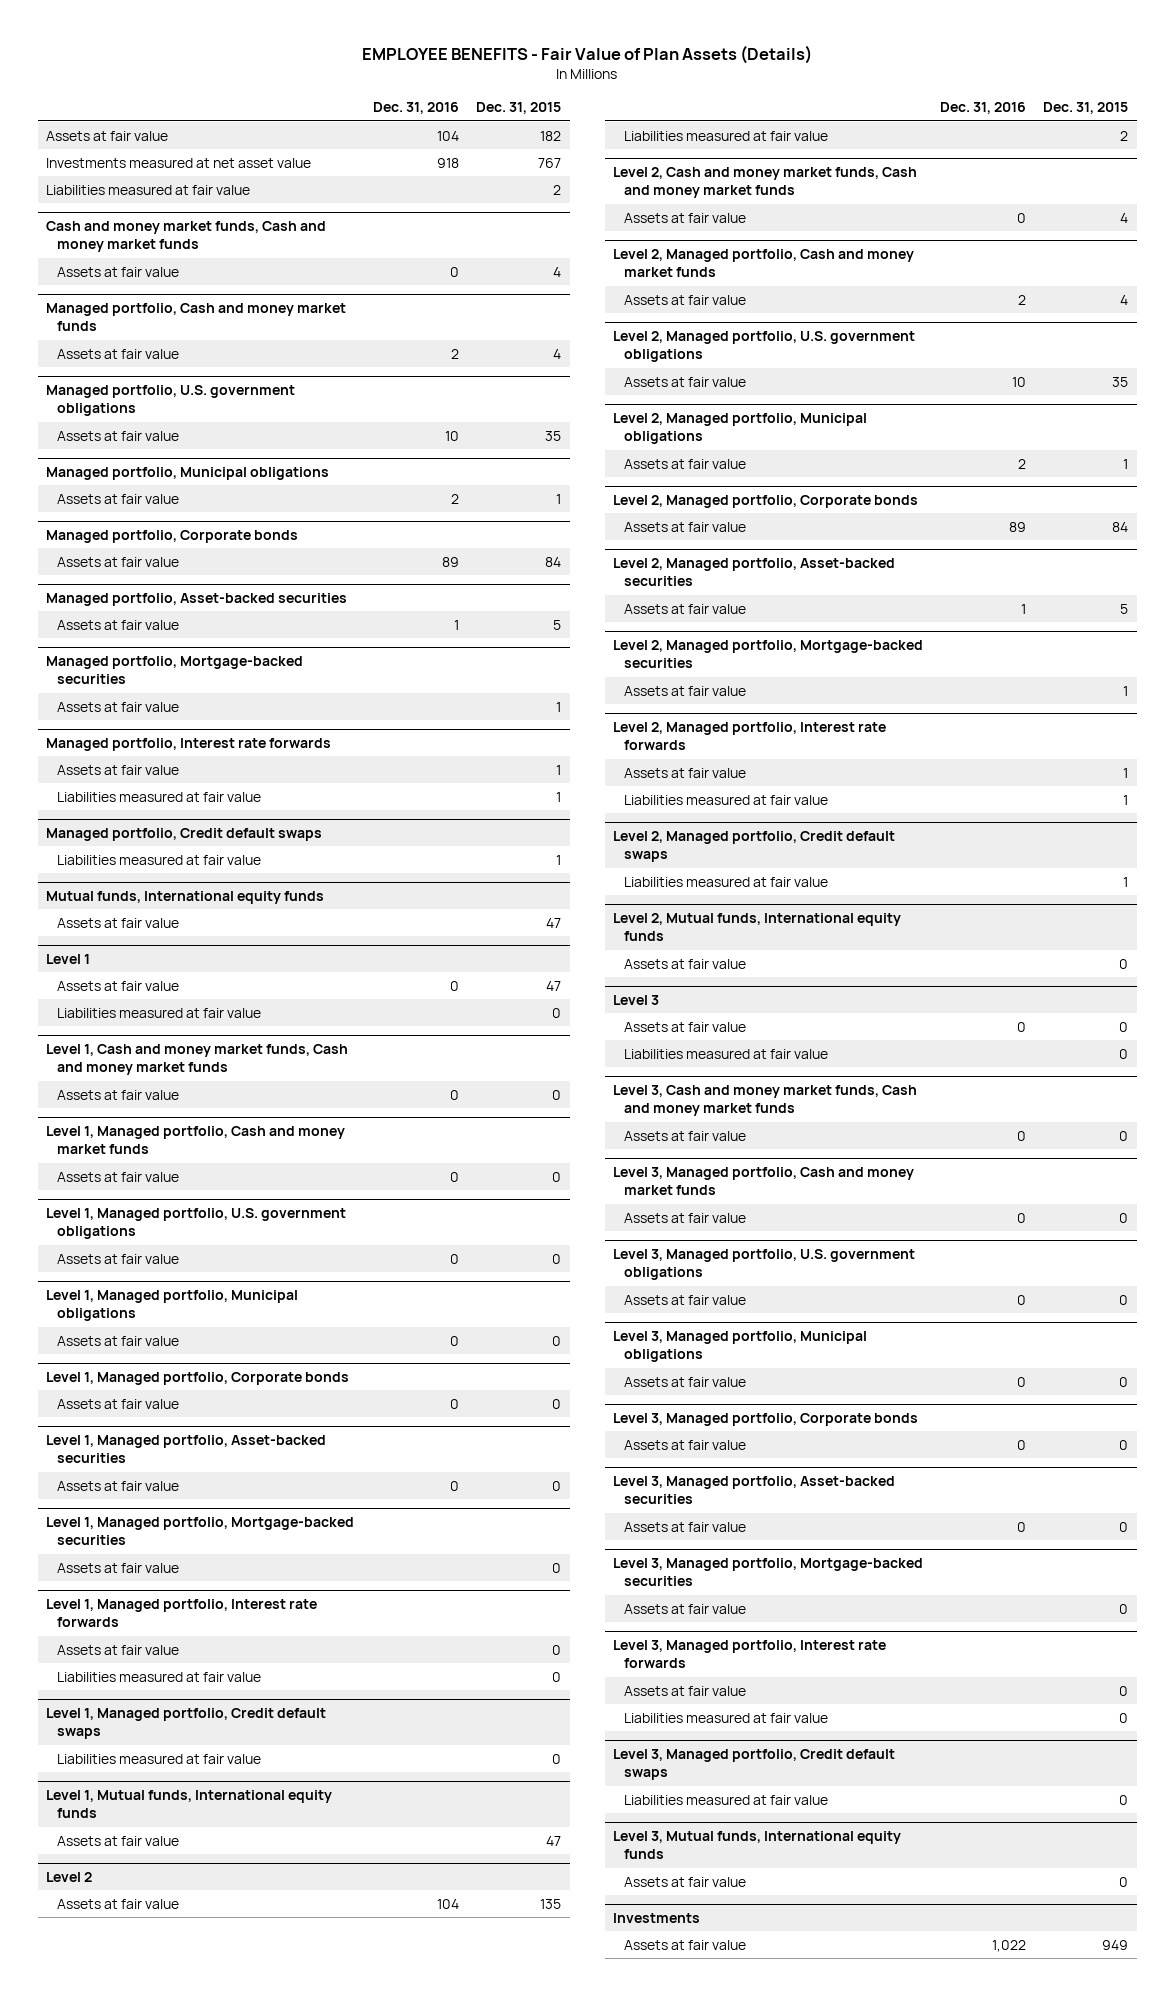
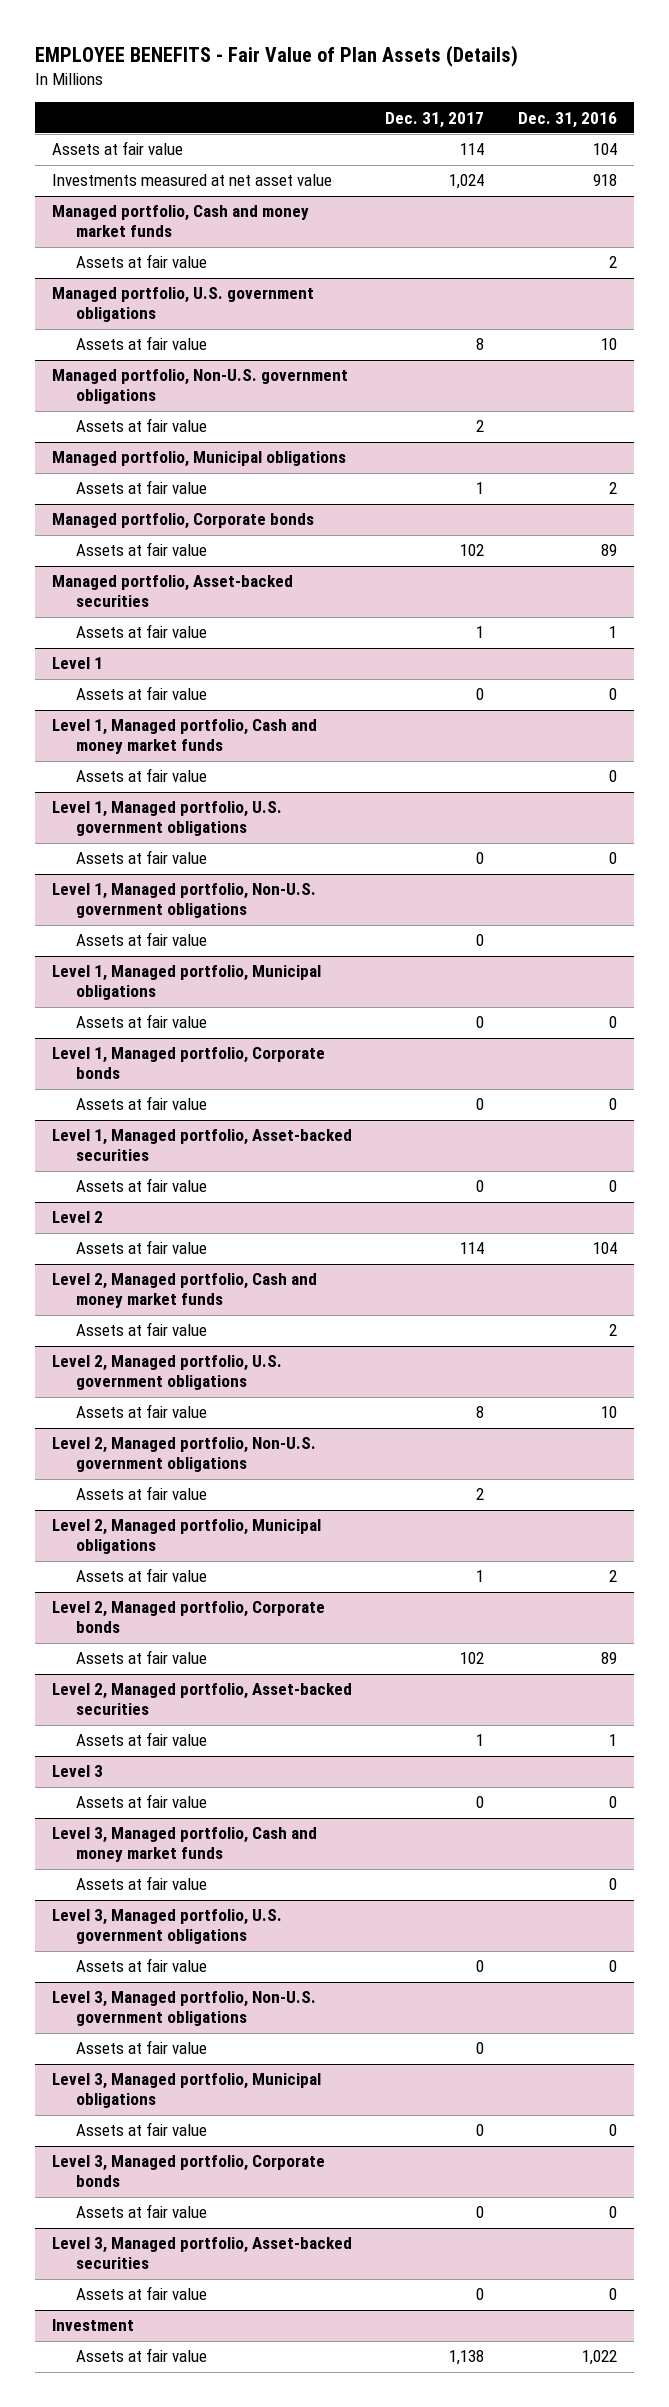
[476,102,562,115] Dec. 31, 2015 -> none
none -> [385,111,485,128] Dec. 31, 2017
[46,184,251,195] Liabilities measured at fair value -> none
[46,221,327,253] Cash and money market funds, Cash and money market funds -> none
[56,266,179,277] Assets at fair value -> none
none -> [51,369,348,405] Managed portfolio, Non-U.S. government obligations
none -> [75,418,207,433] Assets at fair value
[46,656,304,685] Managed portfolio, Mortgage-backed securities -> none
[56,701,179,712] Assets at fair value -> none
[46,738,332,752] Managed portfolio, Interest rate forwards -> none
[56,764,179,775] Assets at fair value -> none
[56,791,261,802] Liabilities measured at fair value -> none
[46,828,323,842] Managed portfolio, Credit default swaps -> none
[56,854,261,865] Liabilities measured at fair value -> none
[46,891,325,905] Mutual funds, International equity funds -> none
[56,917,179,928] Assets at fair value -> none
[56,1007,261,1018] Liabilities measured at fair value -> none
[46,1044,349,1076] Level 1, Cash and money market funds, Cash and money market funds -> none
[56,1089,179,1100] Assets at fair value -> none
none -> [51,883,316,919] Level 1, Managed portfolio, Non-U.S. government obligations
none -> [75,932,207,947] Assets at fair value
[46,1517,355,1546] Level 1, Managed portfolio, Mortgage-backed securities -> none
[56,1562,179,1573] Assets at fair value -> none
[46,1599,318,1628] Level 1, Managed portfolio, Interest rate forwards -> none
[56,1644,179,1655] Assets at fair value -> none
[56,1671,261,1682] Liabilities measured at fair value -> none
[46,1708,327,1740] Level 1, Managed portfolio, Credit default swaps -> none
[56,1753,261,1764] Liabilities measured at fair value -> none
[46,1790,333,1819] Level 1, Mutual funds, International equity funds -> none
[56,1835,179,1846] Assets at fair value -> none
[624,130,829,141] Liabilities measured at fair value -> none
[613,167,918,199] Level 2, Cash and money market funds, Cash and money market funds -> none
[624,212,747,223] Assets at fair value -> none
none -> [51,1437,316,1473] Level 2, Managed portfolio, Non-U.S. government obligations
none -> [75,1486,207,1501] Assets at fair value
[613,640,924,669] Level 2, Managed portfolio, Mortgage-backed securities -> none
[624,685,747,696] Assets at fair value -> none
[613,722,887,751] Level 2, Managed portfolio, Interest rate forwards -> none
[624,767,747,778] Assets at fair value -> none
[624,794,829,805] Liabilities measured at fair value -> none
[613,831,896,863] Level 2, Managed portfolio, Credit default swaps -> none
[624,876,829,887] Liabilities measured at fair value -> none
[613,913,902,942] Level 2, Mutual funds, International equity funds -> none
[624,958,747,969] Assets at fair value -> none
[624,1048,829,1059] Liabilities measured at fair value -> none
[613,1085,918,1117] Level 3, Cash and money market funds, Cash and money market funds -> none
[624,1130,747,1141] Assets at fair value -> none
none -> [51,1991,316,2027] Level 3, Managed portfolio, Non-U.S. government obligations
none -> [75,2040,207,2055] Assets at fair value
[613,1558,924,1587] Level 3, Managed portfolio, Mortgage-backed securities -> none
[624,1603,747,1614] Assets at fair value -> none
[613,1640,887,1669] Level 3, Managed portfolio, Interest rate forwards -> none
[624,1685,747,1696] Assets at fair value -> none
[624,1712,829,1723] Liabilities measured at fair value -> none
[613,1749,896,1781] Level 3, Managed portfolio, Credit default swaps -> none
[624,1794,829,1805] Liabilities measured at fair value -> none
[613,1831,902,1860] Level 3, Mutual funds, International equity funds -> none
[624,1876,747,1887] Assets at fair value -> none
[613,1913,701,1924] Investments -> [51,2319,134,2332] Investment

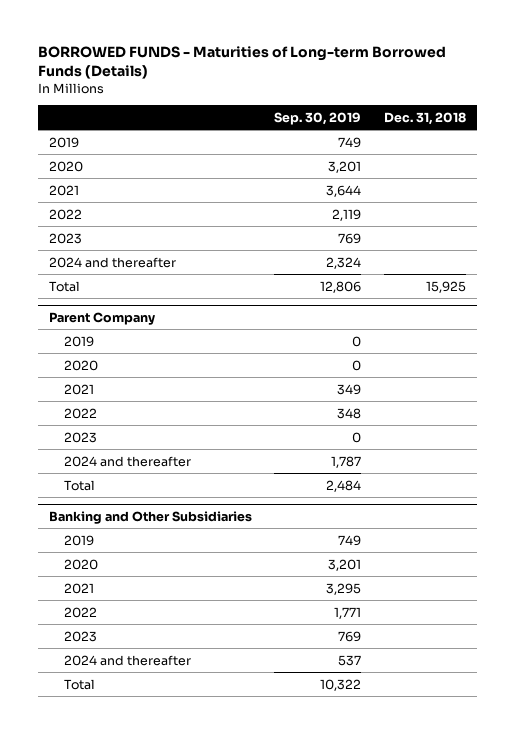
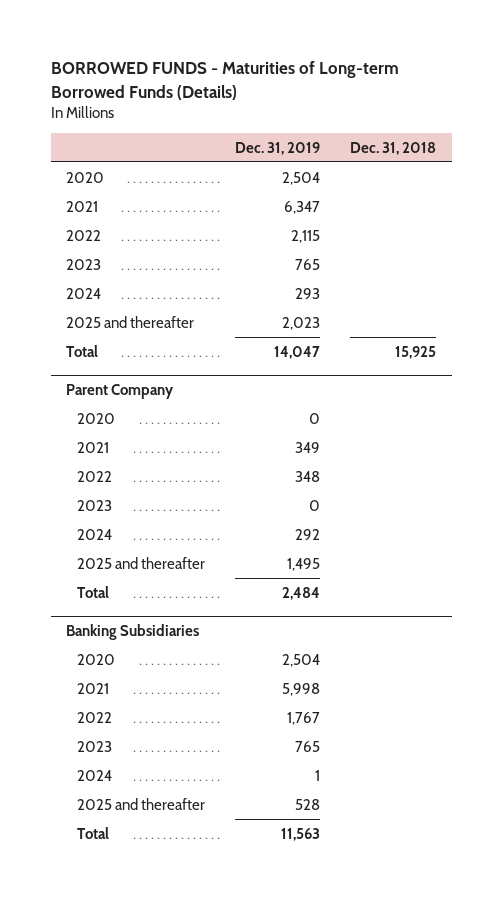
[274,111,362,125] Sep. 30, 2019 -> none
none -> [235,141,321,155] Dec. 31, 2019
[49,136,80,148] 2019 -> none
none -> [66,287,102,299] 2024
[49,256,177,268] 2024 and thereafter -> [66,315,195,328] 2025 and thereafter
[63,335,94,347] 2019 -> none
none -> [77,528,113,540] 2024
[63,455,191,467] 2024 and thereafter -> [77,556,206,569] 2025 and thereafter
[63,534,94,546] 2019 -> none
[49,510,253,524] Banking and Other Subsidiaries -> [66,623,200,640] Banking Subsidiaries
none -> [77,769,113,781] 2024
[63,654,191,666] 2024 and thereafter -> [77,797,206,810] 2025 and thereafter

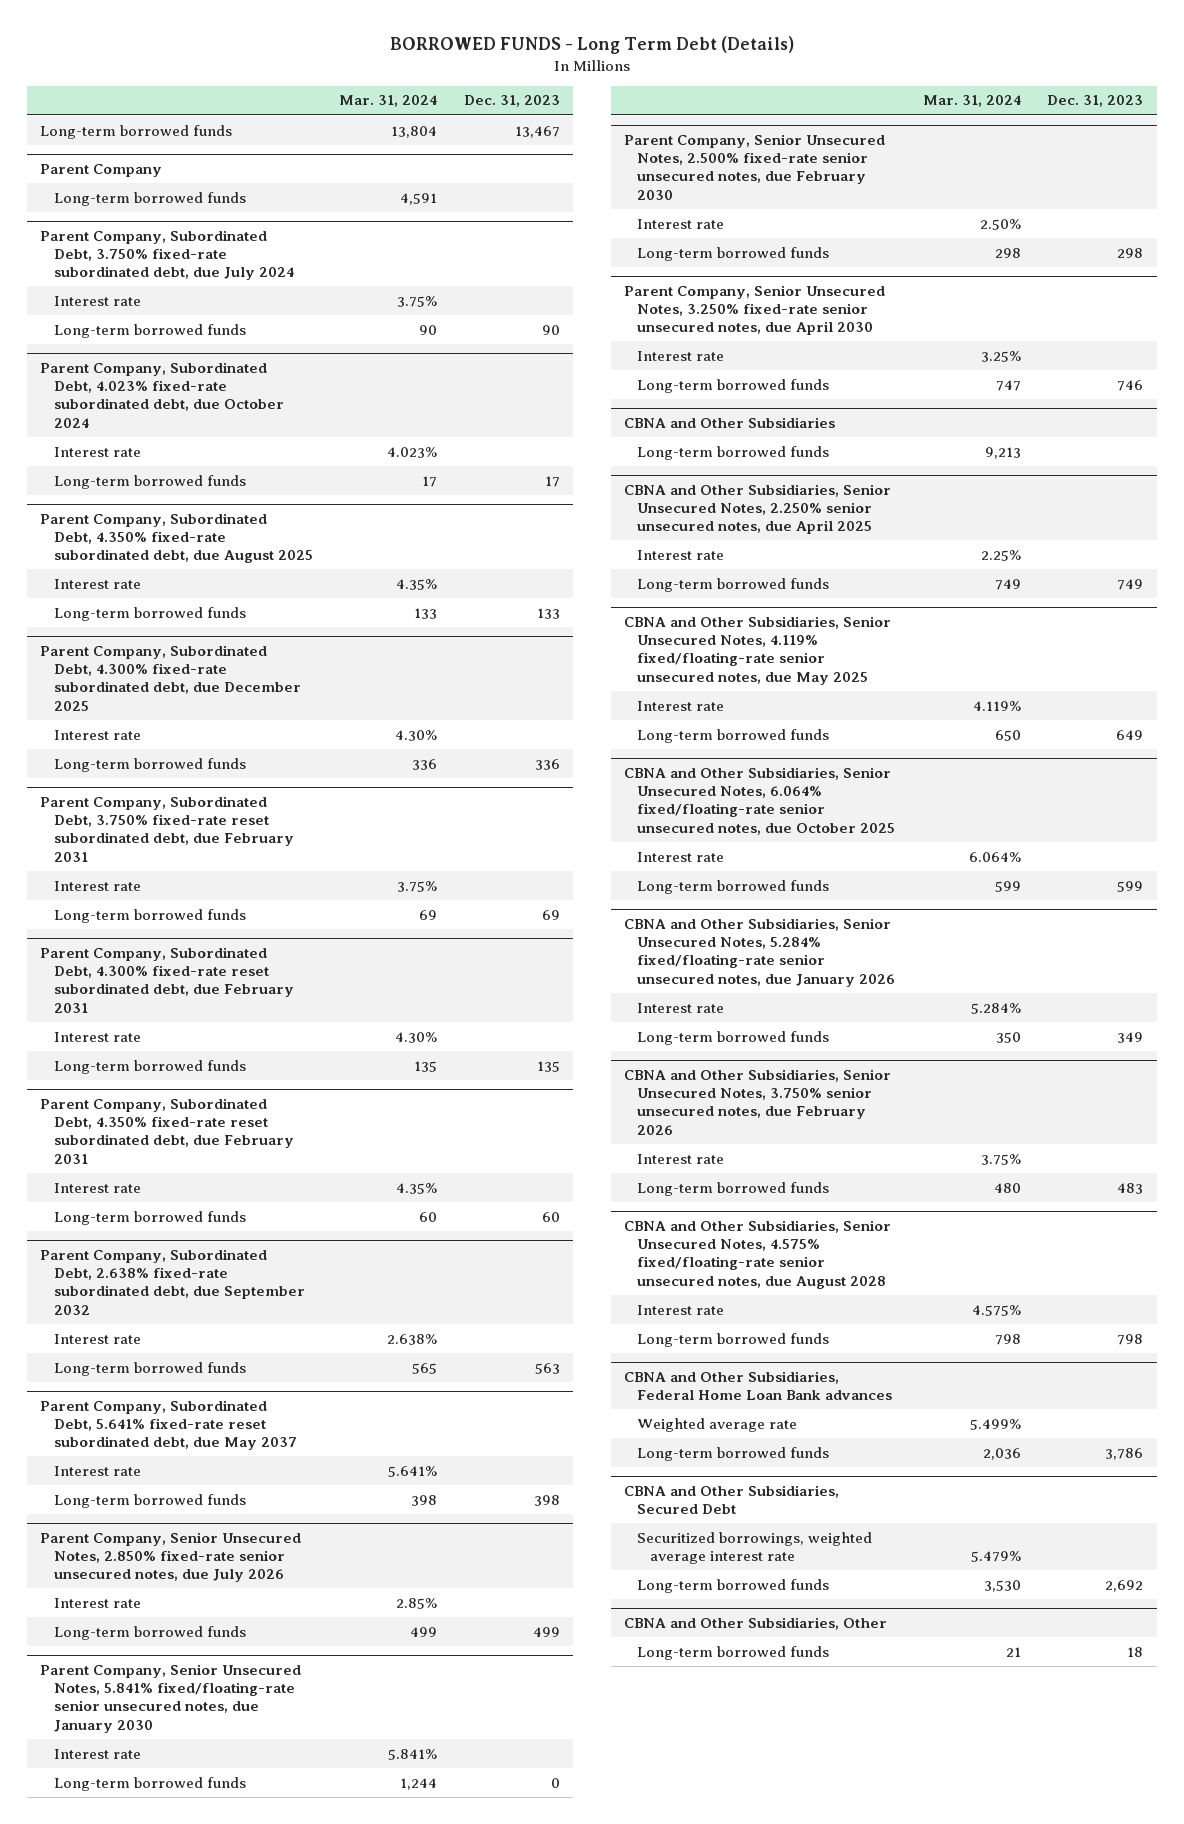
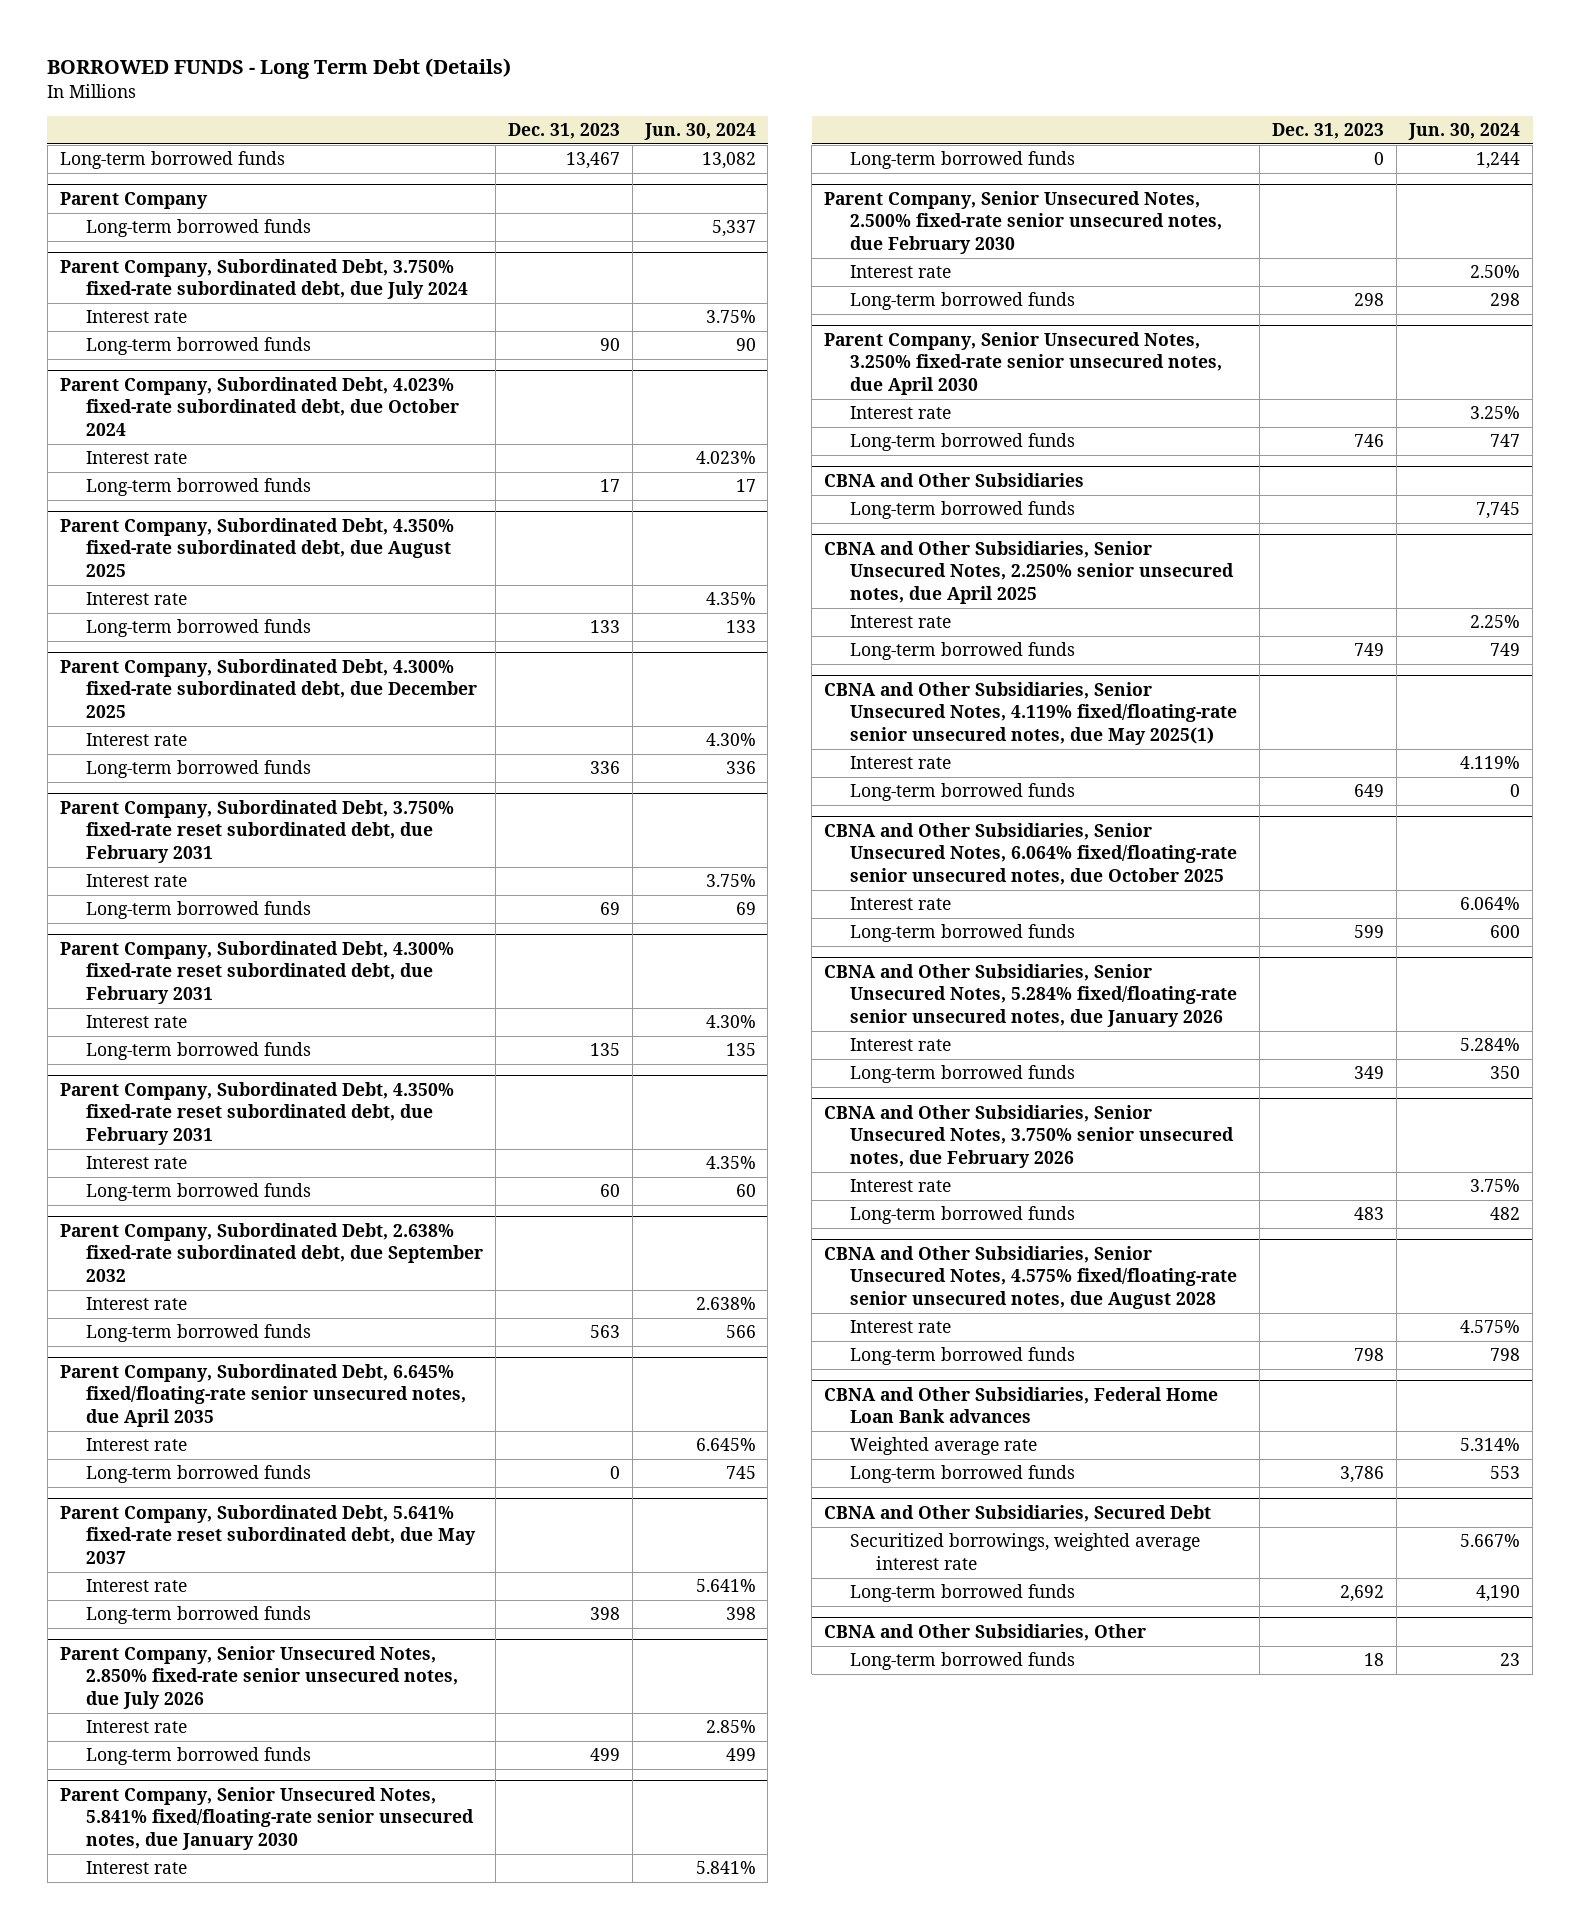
[339,95,438,108] Mar. 31, 2024 -> none
none -> [643,123,756,141] Jun. 30, 2024
none -> [59,1363,466,1427] Parent Company, Subordinated Debt, 6.645% fixed/floating-rate senior unsecured notes, due April 2035
none -> [85,1438,187,1452] Interest rate
none -> [85,1465,311,1484] Long-term borrowed funds
[623,615,891,685] CBNA and Other Subsidiaries, Senior Unsecured Notes, 4.119% fixed/floating-rate senior unsecured notes, due May 2025 -> [824,681,1238,745] CBNA and Other Subsidiaries, Senior Unsecured Notes, 4.119% fixed/floating-rate senior unsecured notes, due May 2025(1)

